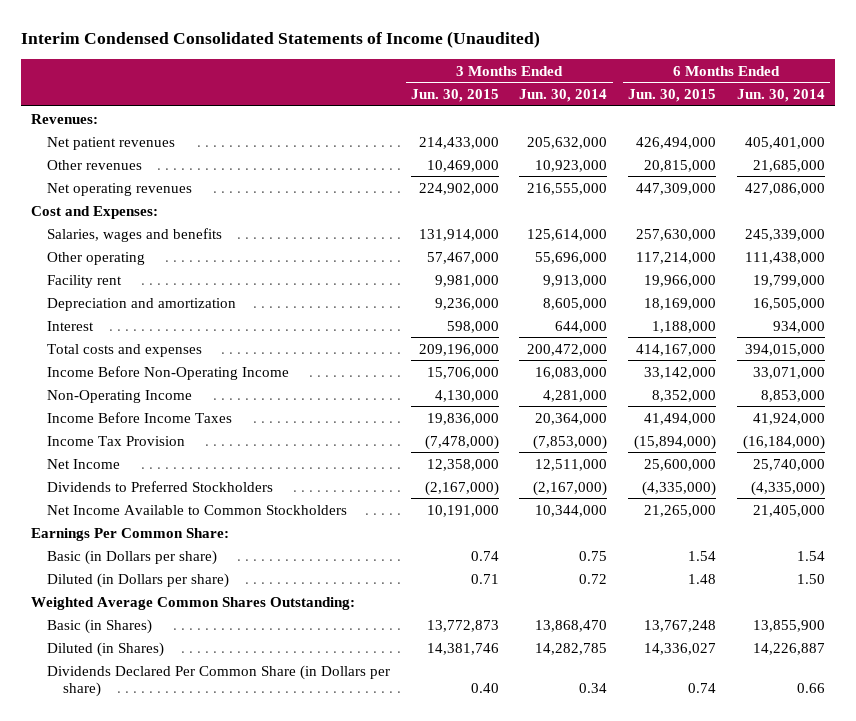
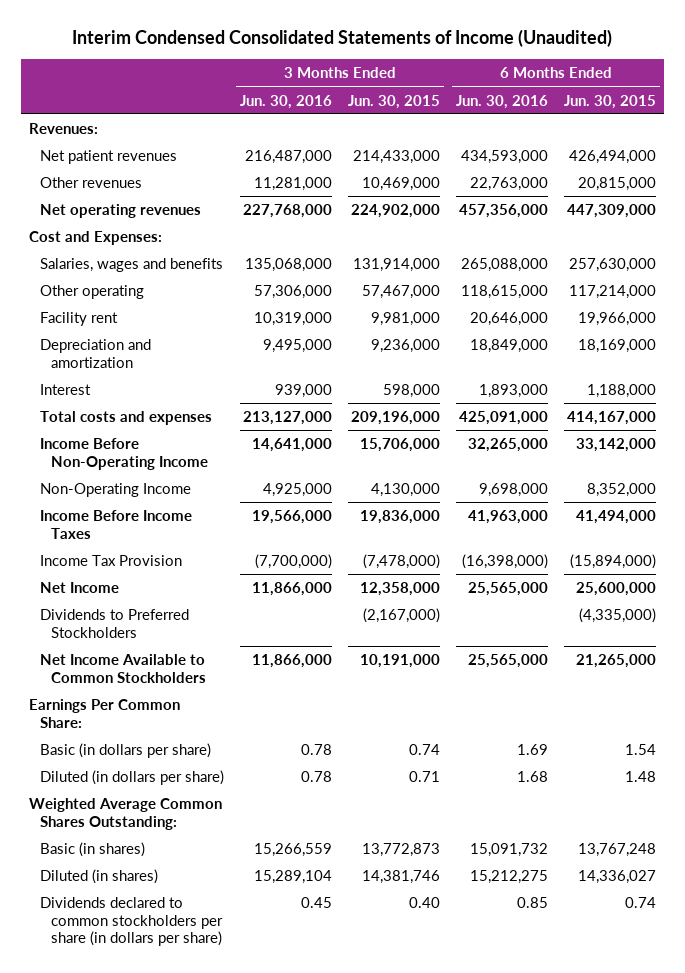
[519,88,608,102] Jun. 30, 2014 -> none
[736,88,825,102] Jun. 30, 2014 -> none
none -> [240,94,333,109] Jun. 30, 2016
none -> [456,94,549,109] Jun. 30, 2016
[47,549,218,565] Basic (in Dollars per share) -> [40,743,212,759] Basic (in dollars per share)
[47,572,230,588] Diluted (in Dollars per share) -> [40,770,225,786] Diluted (in dollars per share)
[47,618,153,634] Basic (in Shares) -> [40,842,146,858] Basic (in shares)
[47,641,165,657] Diluted (in Shares) -> [40,869,159,885] Diluted (in shares)
[47,664,391,698] Dividends Declared Per Common Share (in Dollars per share) -> [40,897,224,947] Dividends declared to common stockholders per share (in dollars per share)

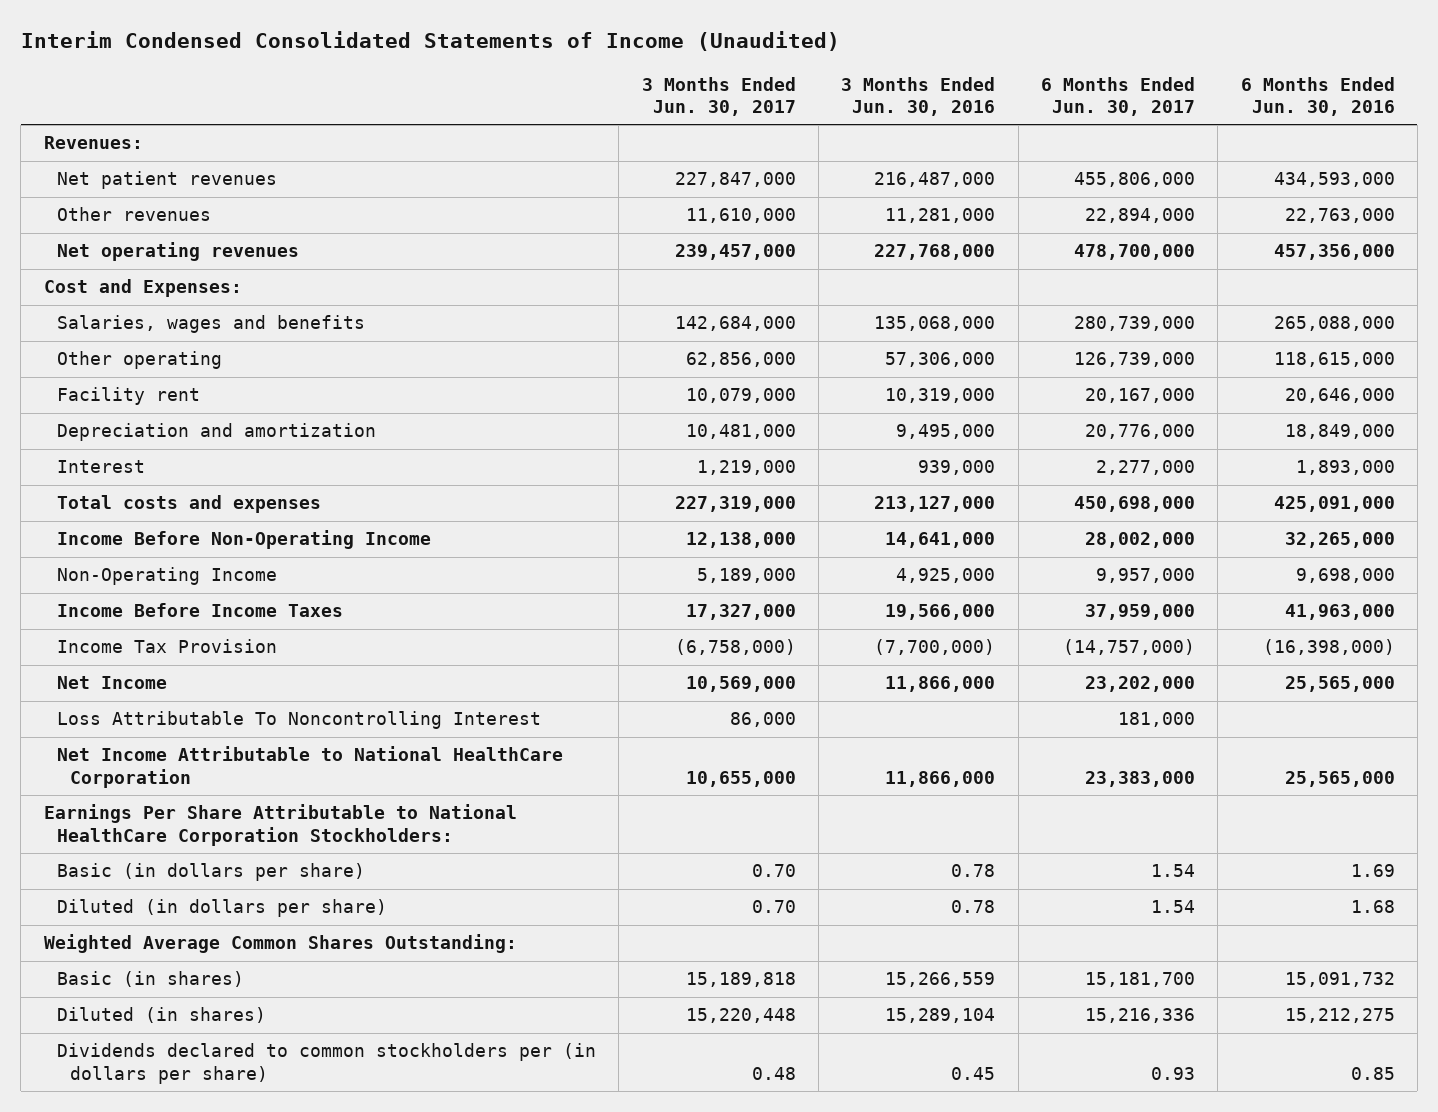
[348,94,441,109] Jun. 30, 2015 -> none
[564,94,657,109] Jun. 30, 2015 -> none
none -> [641,76,796,116] 3 Months Ended Jun. 30, 2017
none -> [1040,76,1195,116] 6 Months Ended Jun. 30, 2017
[40,609,190,638] Dividends to Preferred Stockholders -> none
none -> [56,711,541,730] Loss Attributable To Noncontrolling Interest
[40,654,207,683] Net Income Available to Common Stockholders -> [56,746,563,788] Net Income Attributable to National HealthCare Corporation
[28,699,180,728] Earnings Per Common Share: -> [43,804,517,846] Earnings Per Share Attributable to National HealthCare Corporation Stockholders:
[40,897,224,947] Dividends declared to common stockholders per share (in dollars per share) -> [56,1043,596,1084] Dividends declared to common stockholders per (in dollars per share)

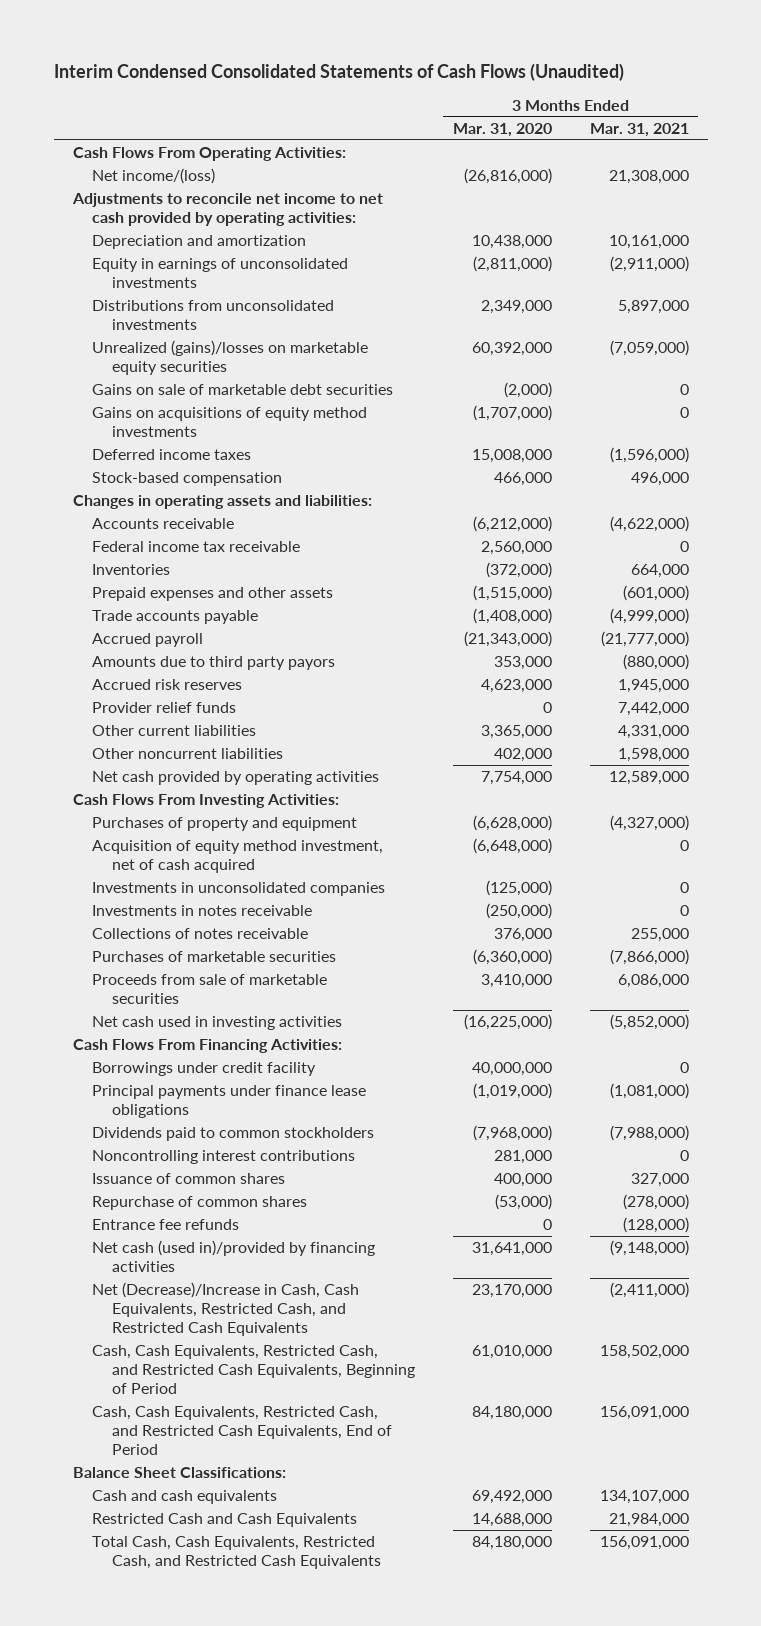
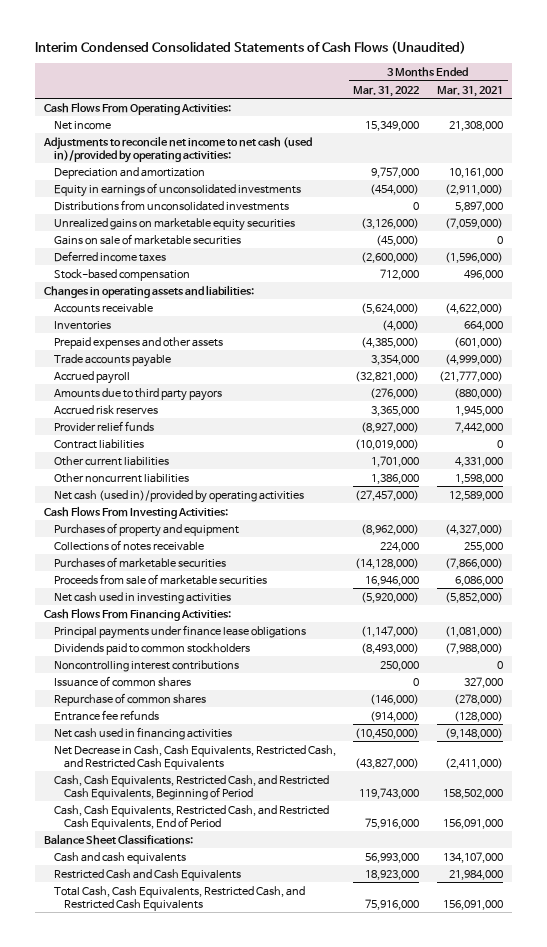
[452,122,552,137] Mar. 31, 2020 -> none
none -> [353,85,420,97] Mar. 31, 2022
[92,168,216,185] Net income/(loss) -> [53,120,111,130] Net income
[71,193,383,227] Adjustments to reconcile net income to net cash provided by operating activities: -> [42,135,312,163] Adjustments to reconcile net income to net cash (used in)/provided by operating activities:
[92,407,368,438] Gains on acquisitions of equity method investments -> none
[92,340,369,376] Unrealized (gains)/losses on marketable equity securities -> [53,217,295,231] Unrealized gains on marketable equity securities
[92,384,394,396] Gains on sale of marketable debt securities -> [53,233,241,245] Gains on sale of marketable securities
[92,541,301,553] Federal income tax receivable -> none
none -> [53,438,144,449] Contract liabilities
[92,771,380,786] Net cash provided by operating activities -> [53,489,304,503] Net cash (used in)/provided by operating activities
[92,840,384,874] Acquisition of equity method investment, net of cash acquired -> none
[92,882,386,897] Investments in unconsolidated companies -> none
[92,905,313,917] Investments in notes receivable -> none
[92,1062,317,1077] Borrowings under credit facility -> none
[92,1240,376,1273] Net cash (used in)/provided by financing activities -> [53,726,232,740] Net cash used in financing activities
[92,1282,360,1337] Net (Decrease)/Increase in Cash, Cash Equivalents, Restricted Cash, and Restricted Cash Equivalents -> [53,744,336,770] Net Decrease in Cash, Cash Equivalents, Restricted Cash, and Restricted Cash Equivalents

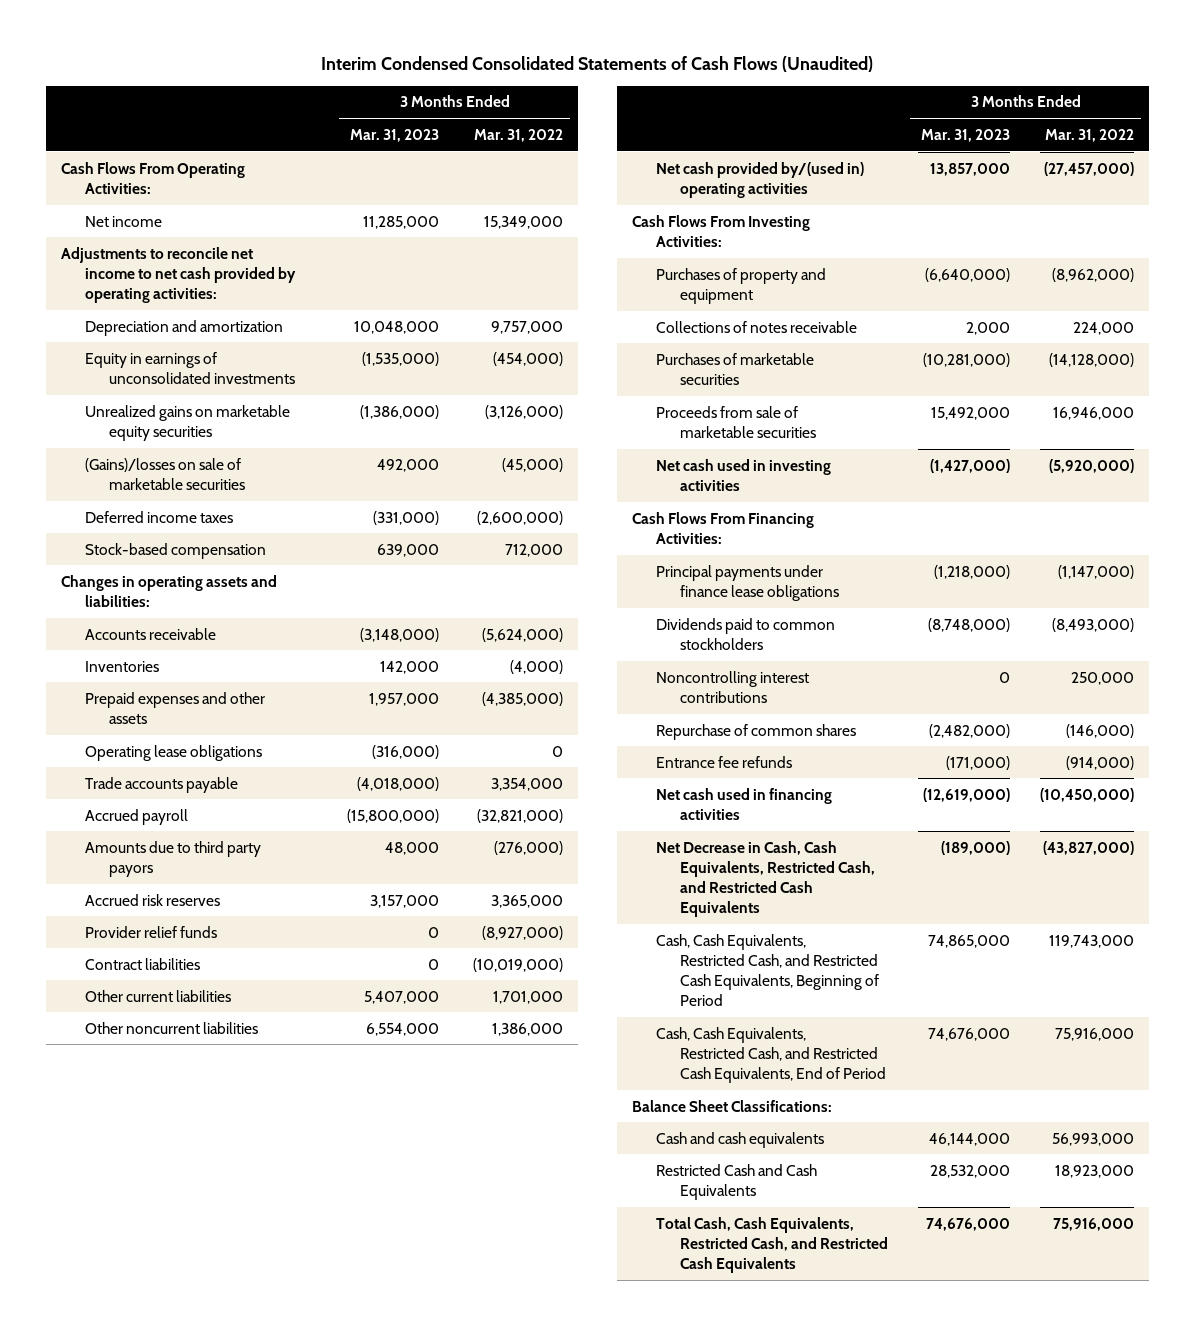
[437,85,504,97] Mar. 31, 2021 -> none
none -> [349,128,439,142] Mar. 31, 2023
[42,135,312,163] Adjustments to reconcile net income to net cash (used in)/provided by operating activities: -> [60,246,296,303] Adjustments to reconcile net income to net cash provided by operating activities:
[53,199,289,211] Distributions from unconsolidated investments -> none
[53,233,241,245] Gains on sale of marketable securities -> [84,457,245,490] (Gains)/losses on sale of marketable securities
none -> [84,744,262,761] Operating lease obligations
[53,489,304,503] Net cash (used in)/provided by operating activities -> [655,161,864,198] Net cash provided by/(used in) operating activities
[53,675,191,687] Issuance of common shares -> none

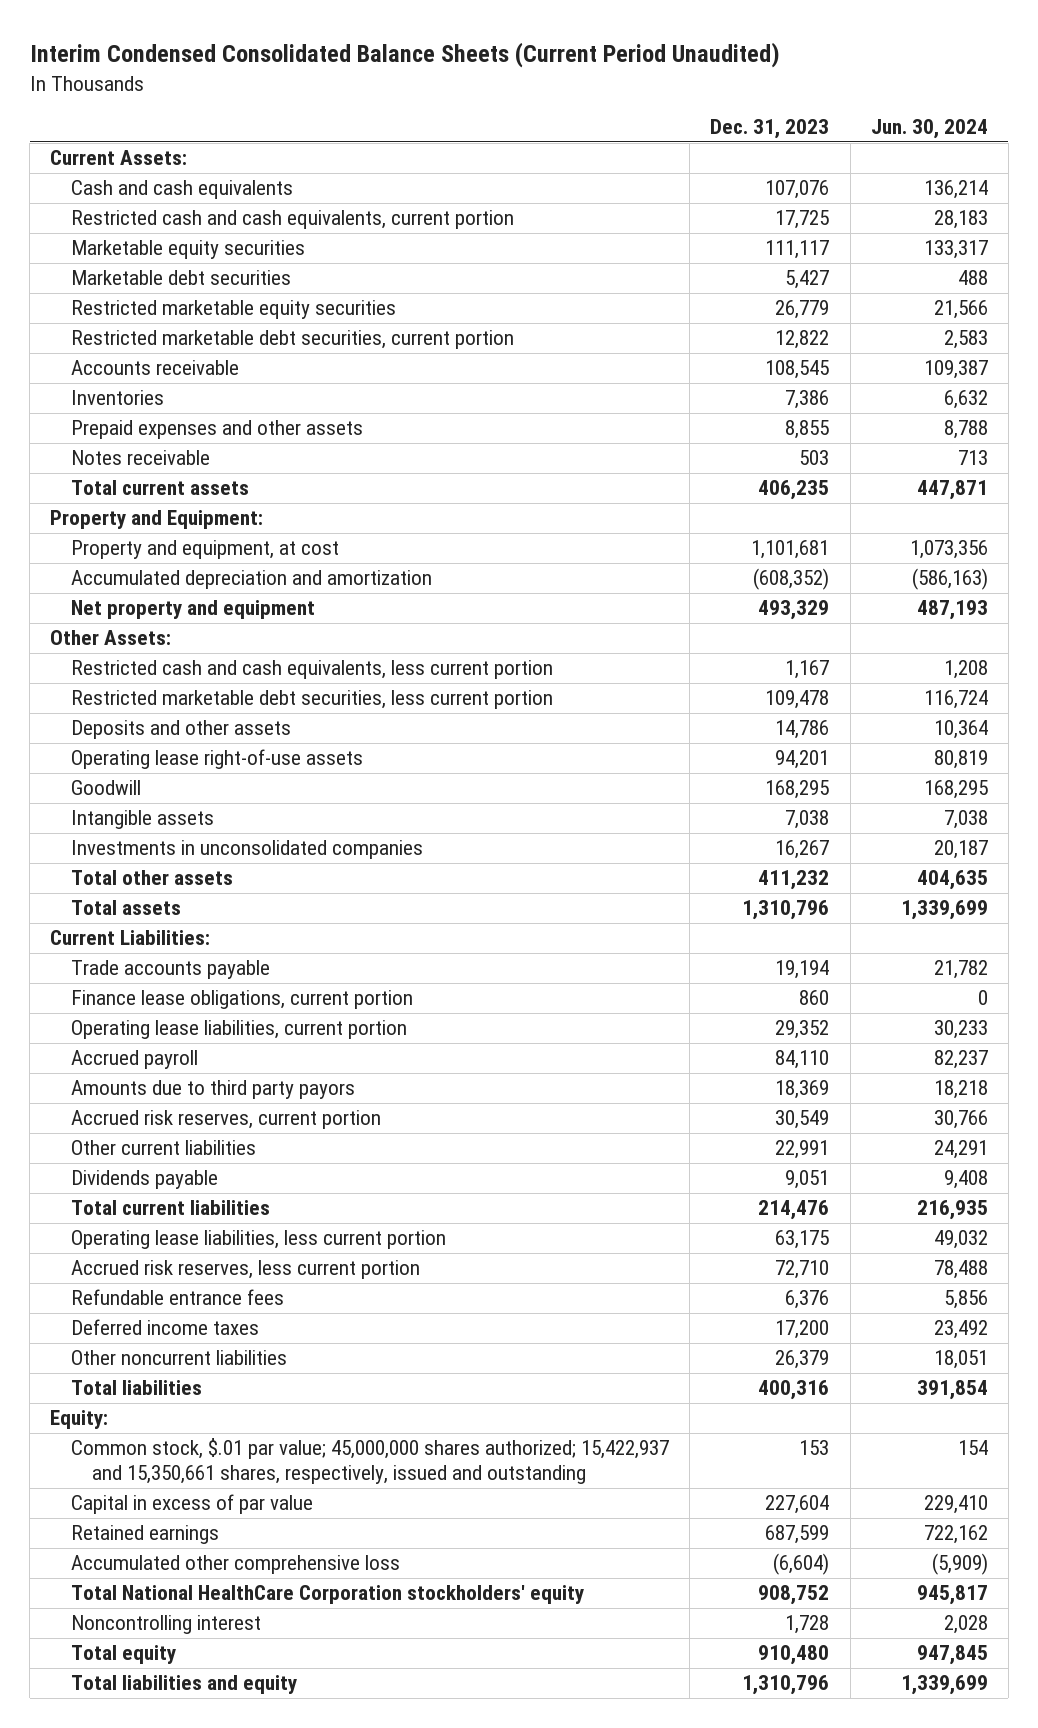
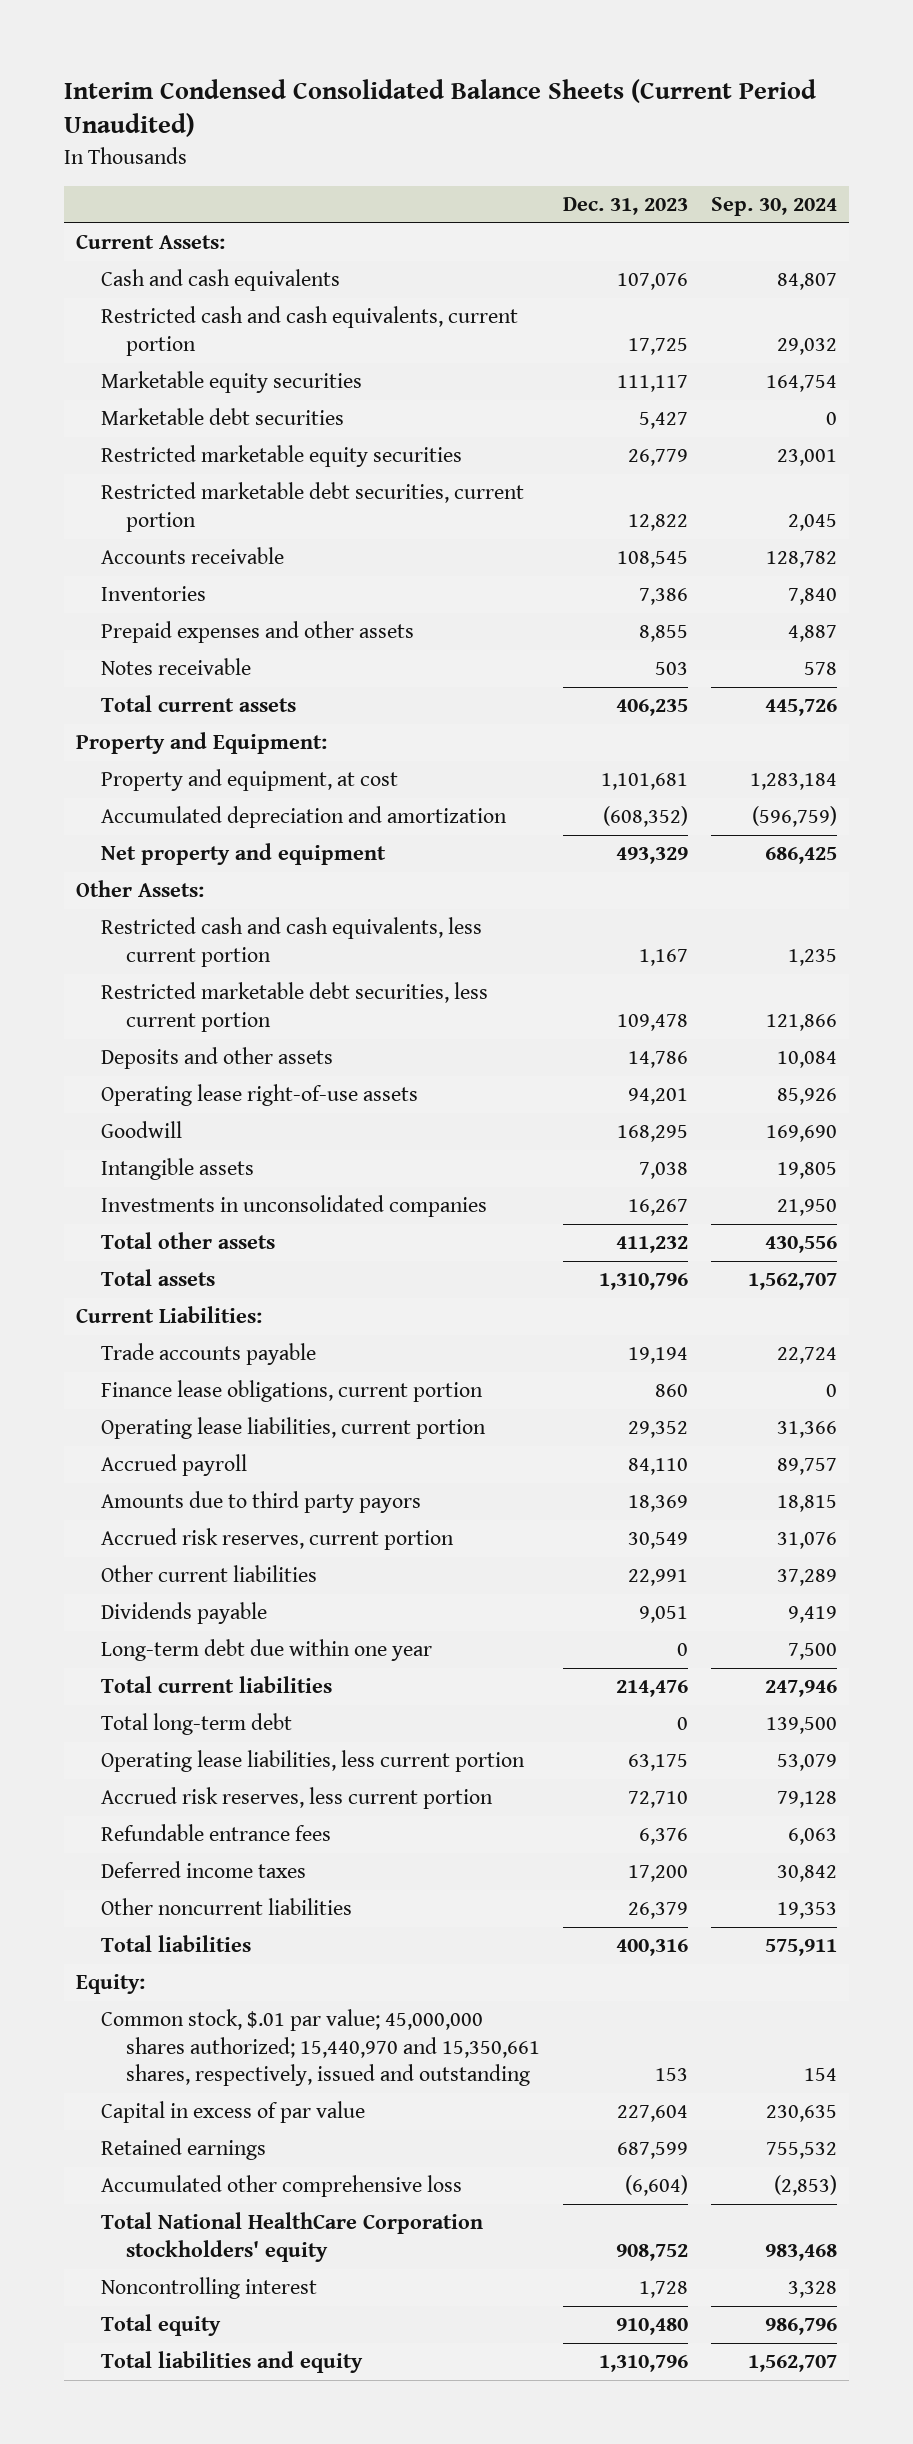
[870,118,988,139] Jun. 30, 2024 -> none
none -> [711,197,838,217] Sep. 30, 2024
none -> [100,1639,432,1662] Long-term debt due within one year
none -> [100,1713,292,1736] Total long-term debt
[71,1438,670,1485] Common stock, $.01 par value; 45,000,000 shares authorized; 15,422,937 and 15,350,661 shares, respectively, issued and outstanding -> [100,2009,541,2087] Common stock, $.01 par value; 45,000,000 shares authorized; 15,440,970 and 15,350,661 shares, respectively, issued and outstanding

